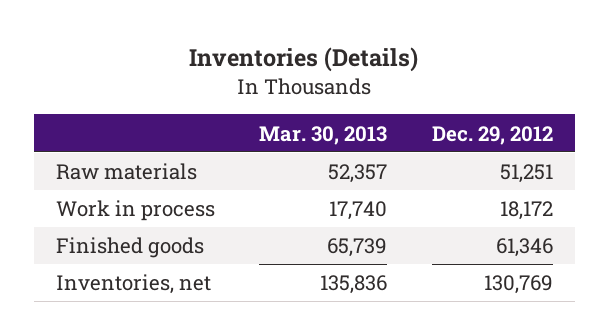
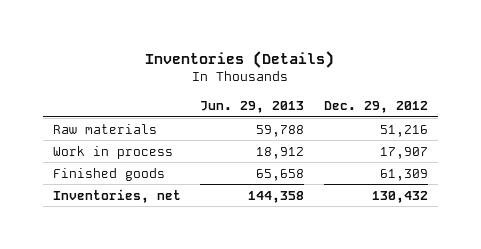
[259,125,388,145] Mar. 30, 2013 -> none
none -> [200,101,305,114] Jun. 29, 2013
[499,164,553,184] 51,251 -> [379,124,428,137] 51,216
[499,201,553,221] 18,172 -> [379,146,428,159] 17,907
[495,238,553,258] 61,346 -> [379,168,428,181] 61,309
[483,275,553,295] 130,769 -> [371,190,428,203] 130,432

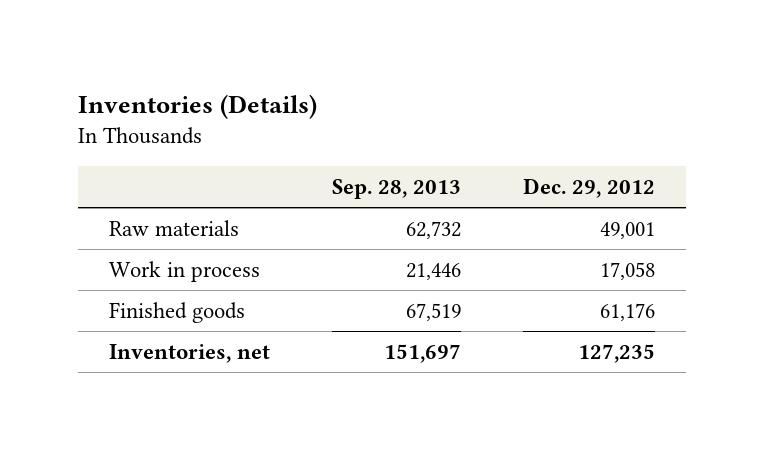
[200,101,305,114] Jun. 29, 2013 -> none
none -> [331,178,461,199] Sep. 28, 2013
[379,124,428,137] 51,216 -> [599,221,655,239] 49,001
[379,146,428,159] 17,907 -> [599,261,655,280] 17,058
[379,168,428,181] 61,309 -> [599,302,655,321] 61,176
[371,190,428,203] 130,432 -> [577,343,655,363] 127,235

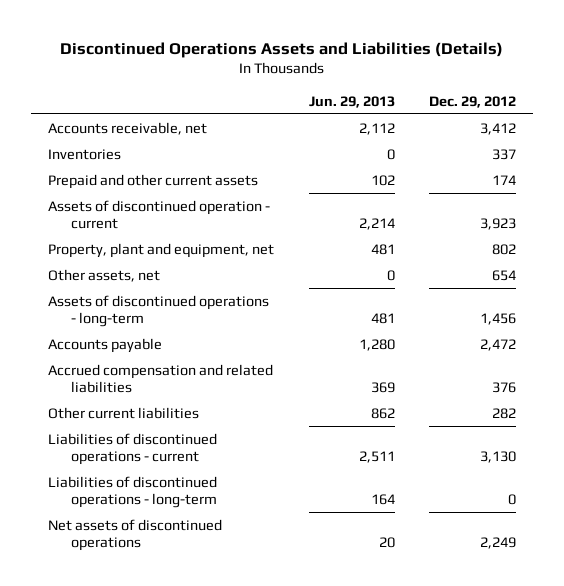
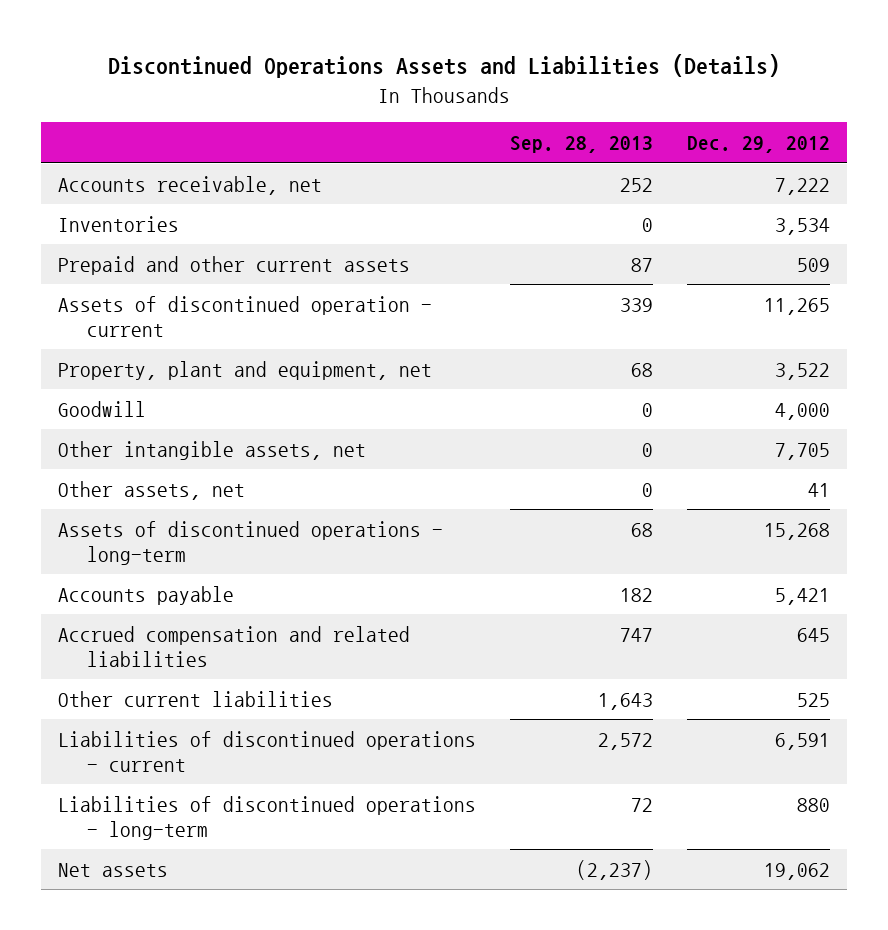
[308,95,395,108] Jun. 29, 2013 -> none
none -> [510,136,654,154] Sep. 28, 2013
[480,122,517,135] 3,412 -> [775,177,831,195] 7,222
[492,148,517,160] 337 -> [775,217,831,235] 3,534
[492,174,517,185] 174 -> [797,257,831,272] 509
[480,218,517,231] 3,923 -> [764,297,831,315] 11,265
[492,243,517,255] 802 -> [775,362,831,380] 3,522
none -> [57,400,146,417] Goodwill
none -> [57,440,366,460] Other intangible assets, net
[492,269,517,281] 654 -> [808,482,831,497] 41
[480,313,517,326] 1,456 -> [764,522,831,540] 15,268
[480,338,517,351] 2,472 -> [775,587,831,605] 5,421
[492,382,517,394] 376 -> [797,627,831,642] 645
[492,407,517,419] 282 -> [797,692,831,707] 525
[480,451,517,464] 3,130 -> [775,732,831,750] 6,591
[508,494,517,506] 0 -> [797,797,831,812] 880
[48,518,223,552] Net assets of discontinued operations -> [57,862,168,877] Net assets
[480,537,517,550] 2,249 -> [764,862,831,880] 19,062

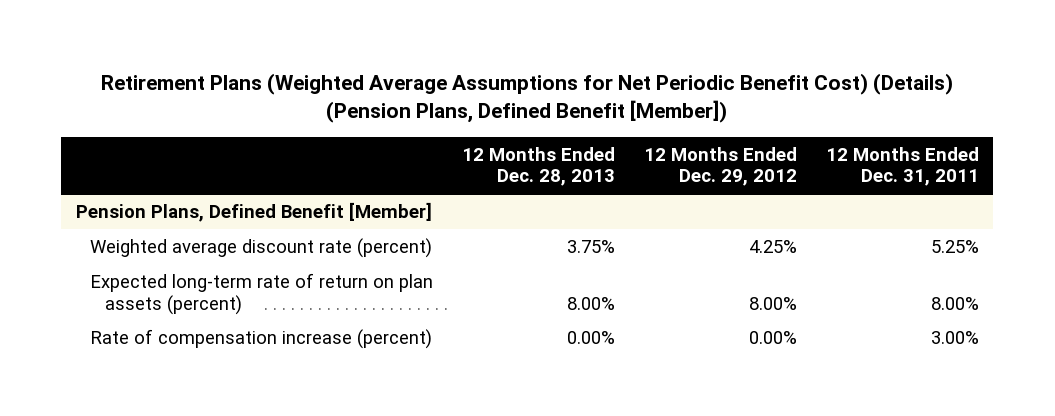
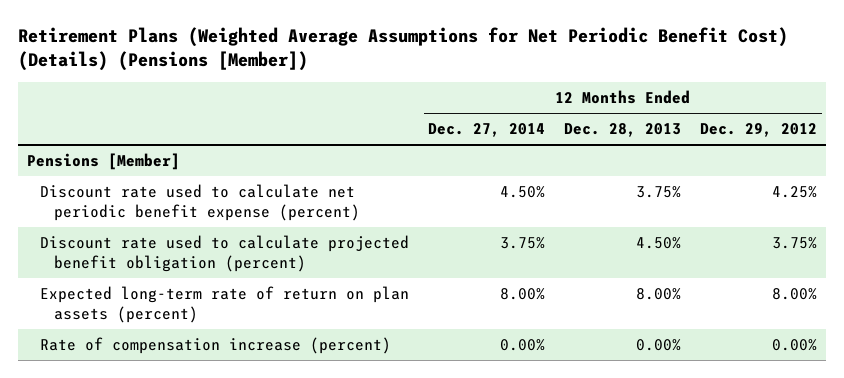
[101,72,954,124] Retirement Plans (Weighted Average Assumptions for Net Periodic Benefit Cost) (Details) (Pension Plans, Defined Benefit [Member]) -> [17,27,788,72] Retirement Plans (Weighted Average Assumptions for Net Periodic Benefit Cost) (Details) (Pensions [Member])
[825,147,979,187] 12 Months Ended Dec. 31, 2011 -> none
none -> [428,123,546,138] Dec. 27, 2014
[75,202,432,223] Pension Plans, Defined Benefit [Member] -> none
none -> [27,152,181,170] Pensions [Member]
[90,238,433,259] Weighted average discount rate (percent) -> [40,183,360,221] Discount rate used to calculate net periodic benefit expense (percent)
none -> [40,234,410,272] Discount rate used to calculate projected benefit obligation (percent)

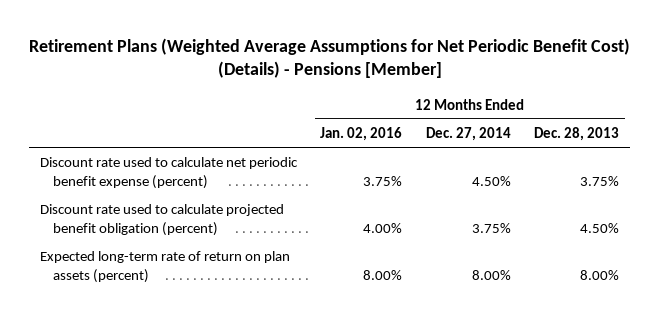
[17,27,788,72] Retirement Plans (Weighted Average Assumptions for Net Periodic Benefit Cost) (Details) (Pensions [Member]) -> [28,38,630,79] Retirement Plans (Weighted Average Assumptions for Net Periodic Benefit Cost) (Details) - Pensions [Member]
[699,123,817,138] Dec. 29, 2012 -> none
none -> [320,127,403,142] Jan. 02, 2016
[27,152,181,170] Pensions [Member] -> none
[40,336,392,354] Rate of compensation increase (percent) -> none

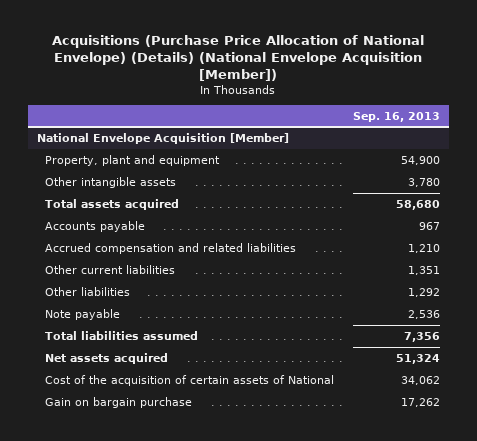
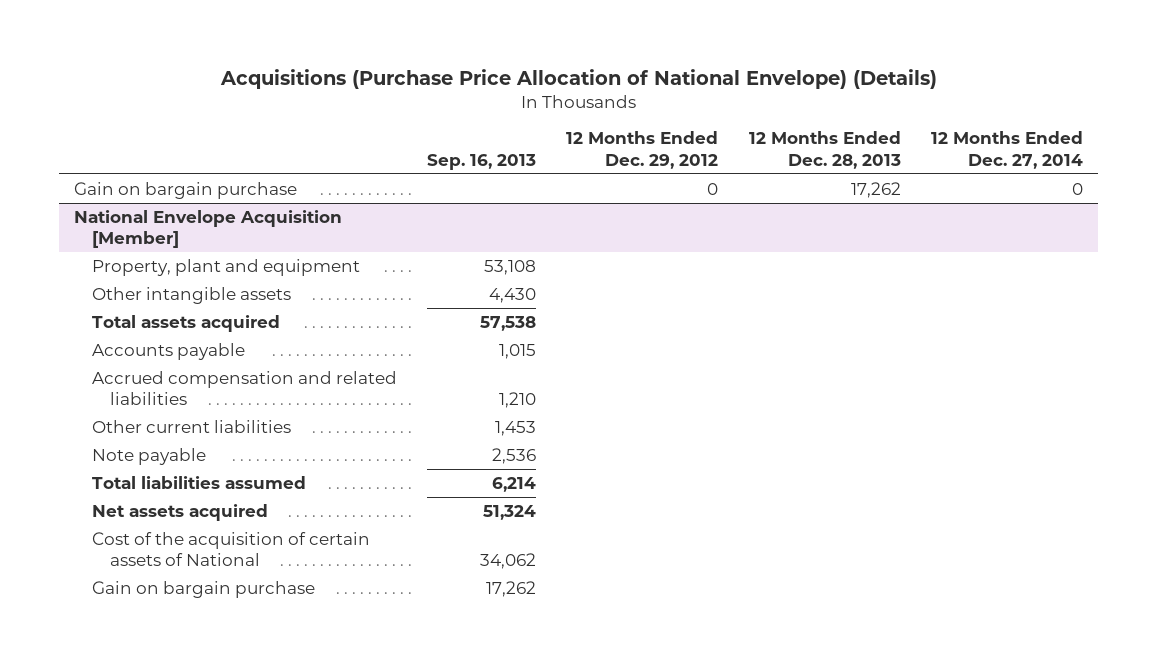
[52,34,425,81] Acquisitions (Purchase Price Allocation of National Envelope) (Details) (National Envelope Acquisition [Member]) -> [219,69,937,90] Acquisitions (Purchase Price Allocation of National Envelope) (Details)
none -> [566,131,719,170] 12 Months Ended Dec. 29, 2012
none -> [748,131,901,170] 12 Months Ended Dec. 28, 2013
none -> [930,131,1083,170] 12 Months Ended Dec. 27, 2014
none -> [74,181,298,199] Gain on bargain purchase
[400,155,440,165] 54,900 -> [484,259,537,275] 53,108
[407,177,440,187] 3,780 -> [489,287,537,303] 4,430
[395,199,440,210] 58,680 -> [480,315,537,331] 57,538
[418,221,440,230] 967 -> [499,343,537,359] 1,015
[44,286,130,296] Other liabilities -> none
[407,265,440,275] 1,351 -> [495,420,537,436] 1,453
[403,331,440,342] 7,356 -> [492,476,537,492] 6,214

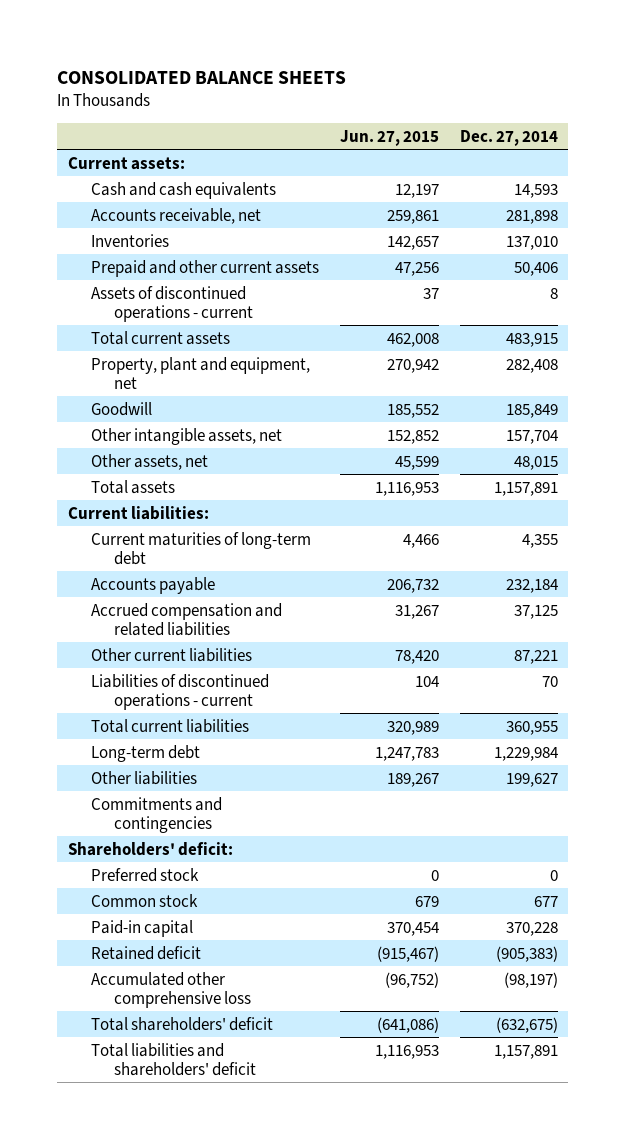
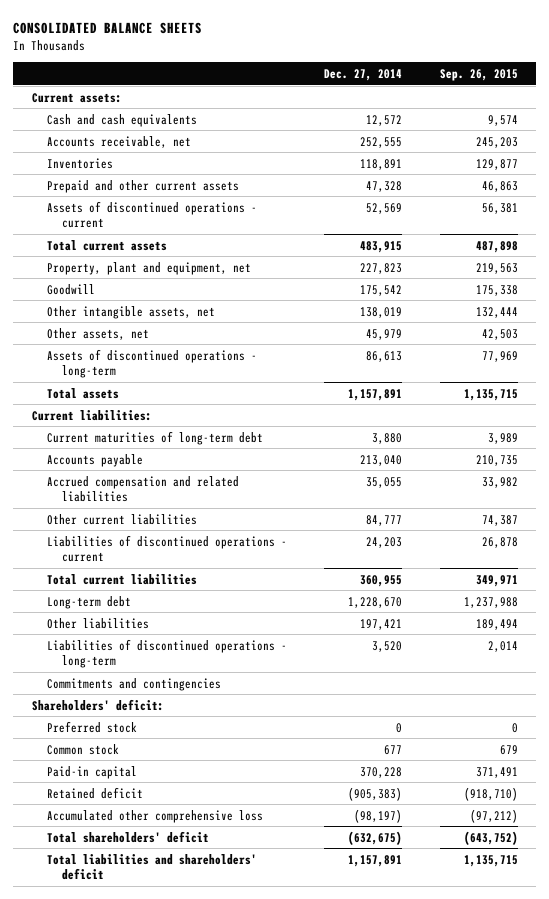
[339,129,439,146] Jun. 27, 2015 -> none
none -> [439,68,518,81] Sep. 26, 2015
[513,183,558,198] 14,593 -> [366,114,403,126] 12,572
[505,209,558,224] 281,898 -> [360,136,403,148] 252,555
[505,235,558,250] 137,010 -> [360,158,403,170] 118,891
[513,261,558,276] 50,406 -> [366,180,403,192] 47,328
[549,287,558,299] 8 -> [366,202,403,214] 52,569
[505,358,558,373] 282,408 -> [360,262,403,274] 227,823
[505,403,558,418] 185,849 -> [360,284,403,296] 175,542
[505,429,558,444] 157,704 -> [360,306,403,318] 138,019
[513,455,558,470] 48,015 -> [366,328,403,340] 45,979
none -> [46,348,257,379] Assets of discontinued operations - long-term
[521,533,558,548] 4,355 -> [372,432,403,444] 3,880
[505,578,558,593] 232,184 -> [360,454,403,466] 213,040
[513,604,558,619] 37,125 -> [366,476,403,488] 35,055
[513,649,558,664] 87,221 -> [366,514,403,526] 84,777
[541,675,558,687] 70 -> [366,536,403,548] 24,203
[493,746,558,761] 1,229,984 -> [348,596,403,608] 1,228,670
[505,772,558,787] 199,627 -> [360,618,403,630] 197,421
none -> [46,638,287,669] Liabilities of discontinued operations - long-term

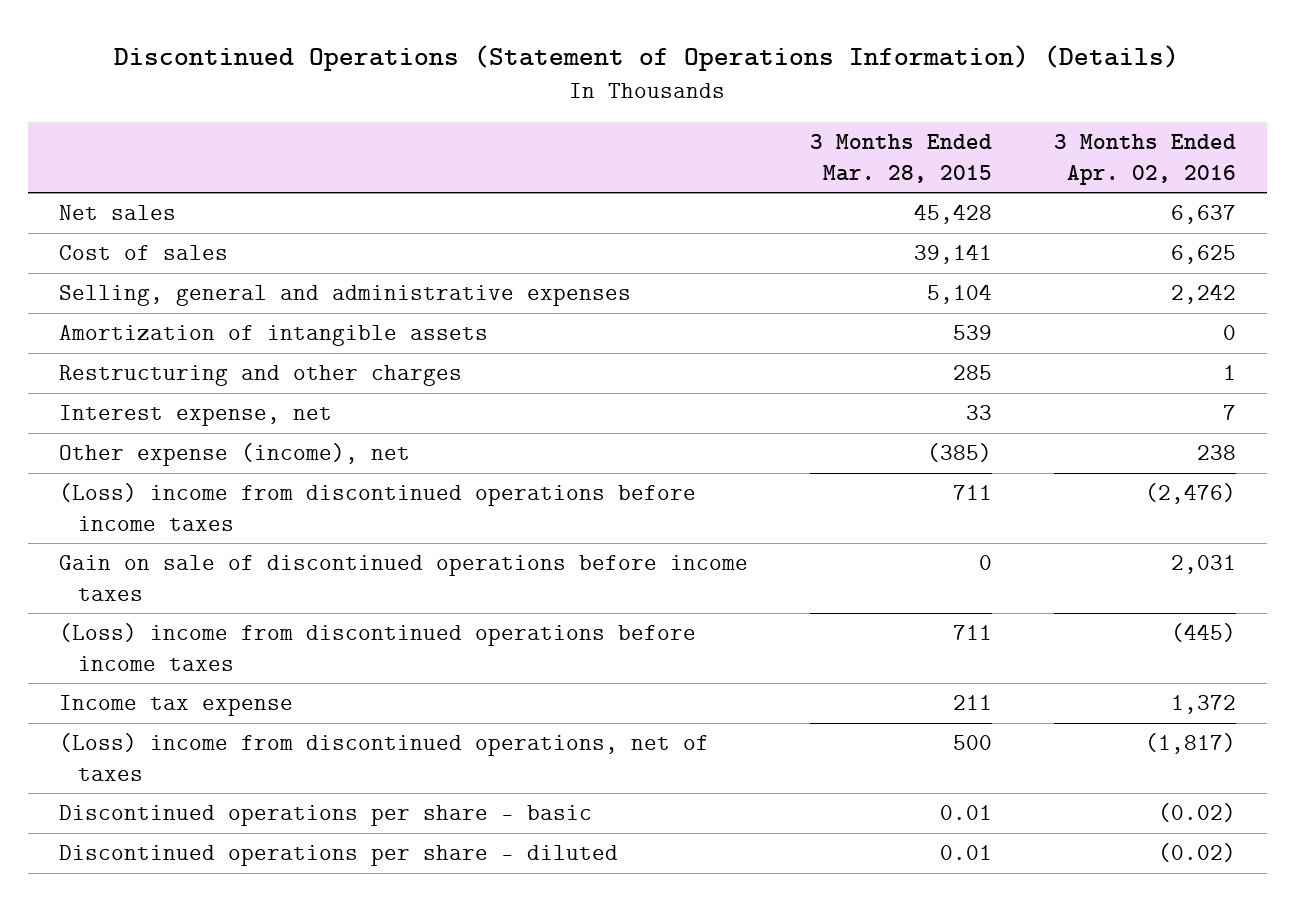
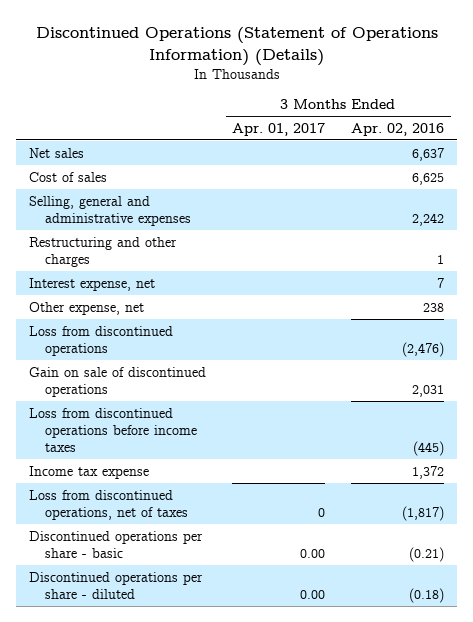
[809,134,992,183] 3 Months Ended Mar. 28, 2015 -> none
none -> [232,122,326,136] Apr. 01, 2017
[58,325,488,347] Amortization of intangible assets -> none
[58,443,410,467] Other expense (income), net -> [29,301,145,315] Other expense, net
[58,483,696,531] (Loss) income from discontinued operations before income taxes -> [29,325,174,356] Loss from discontinued operations
[58,555,748,601] Gain on sale of discontinued operations before income taxes -> [29,366,207,397] Gain on sale of discontinued operations
[58,623,696,671] (Loss) income from discontinued operations before income taxes -> [29,407,197,453] Loss from discontinued operations before income taxes
[58,733,709,781] (Loss) income from discontinued operations, net of taxes -> [29,489,188,520] Loss from discontinued operations, net of taxes
[1158,803,1237,823] (0.02) -> [409,546,445,562] (0.21)
[1158,843,1237,863] (0.02) -> [409,587,445,603] (0.18)

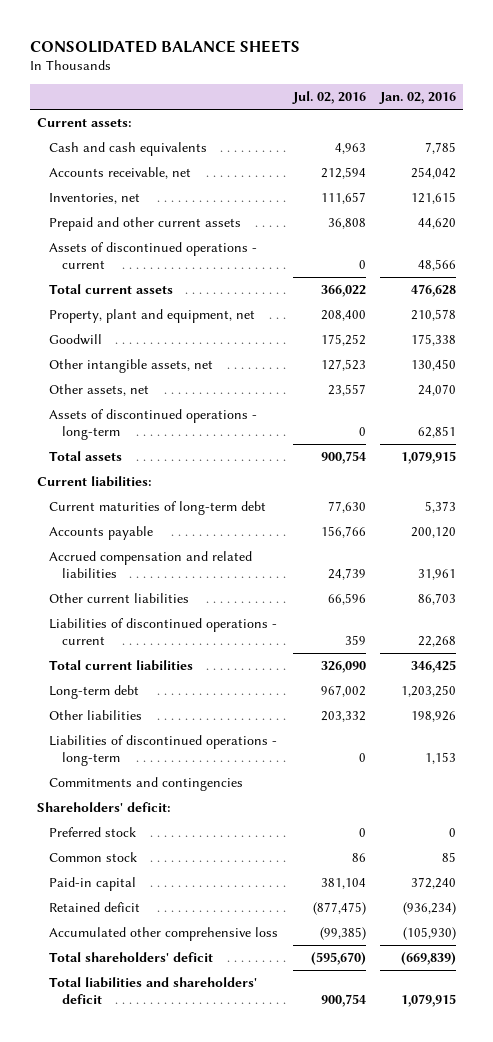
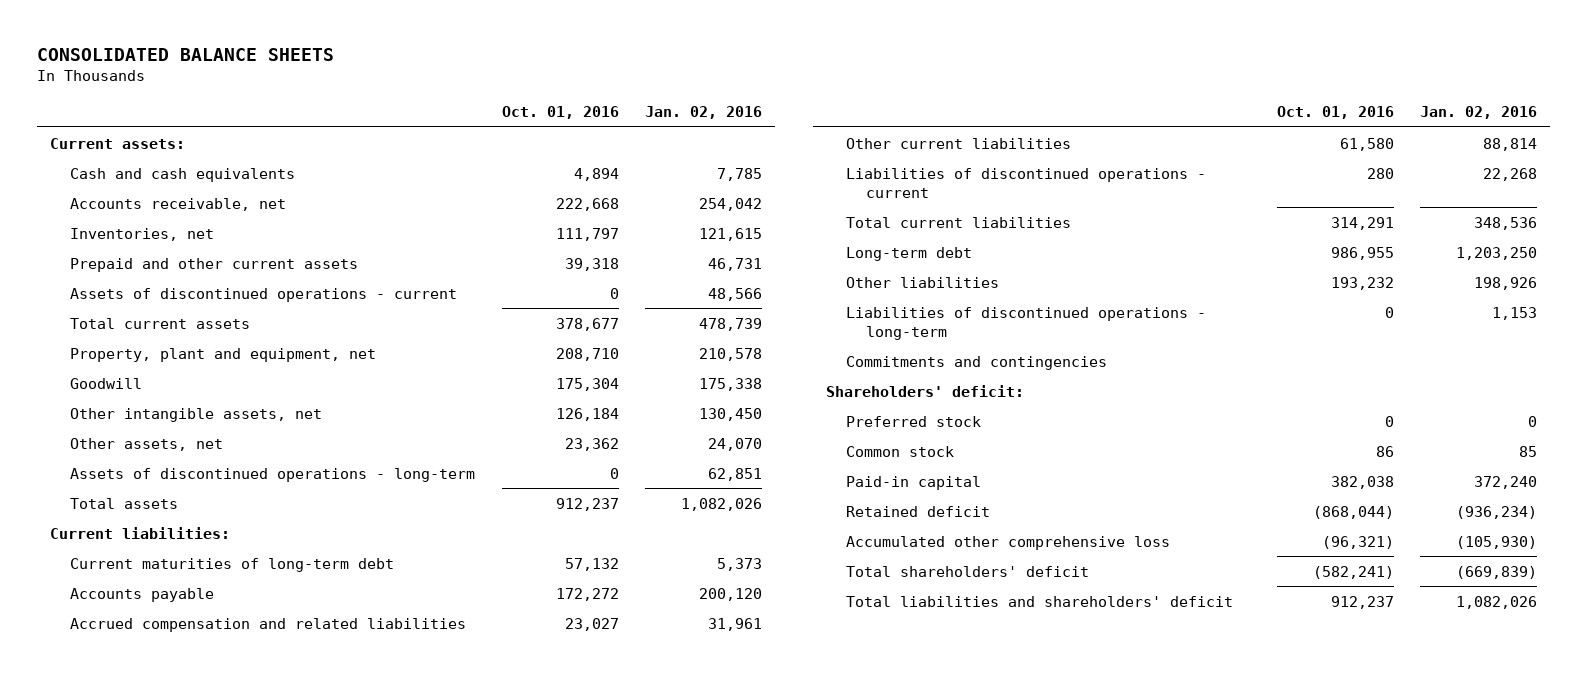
[291,91,366,105] Jul. 02, 2016 -> none
none -> [501,106,619,120] Oct. 01, 2016
[418,218,457,230] 44,620 -> [707,257,762,271] 46,731
[411,284,457,298] 476,628 -> [698,317,762,331] 478,739
[401,451,457,465] 1,079,915 -> [680,497,762,511] 1,082,026
[418,593,457,606] 86,703 -> [1483,137,1538,151] 88,814
[411,660,457,674] 346,425 -> [1474,216,1538,230] 348,536
[401,994,457,1008] 1,079,915 -> [1456,595,1538,609] 1,082,026

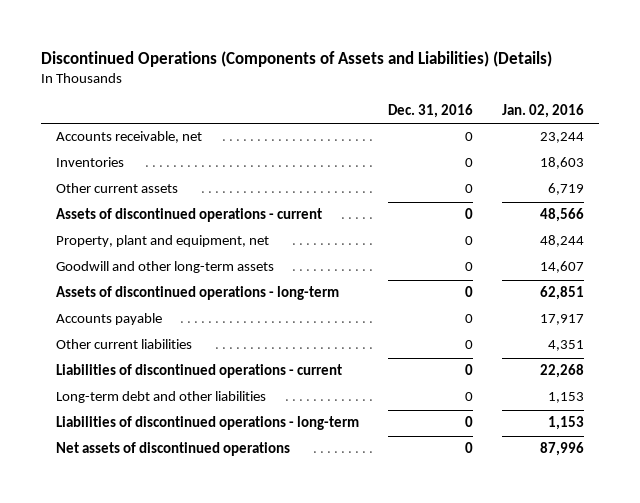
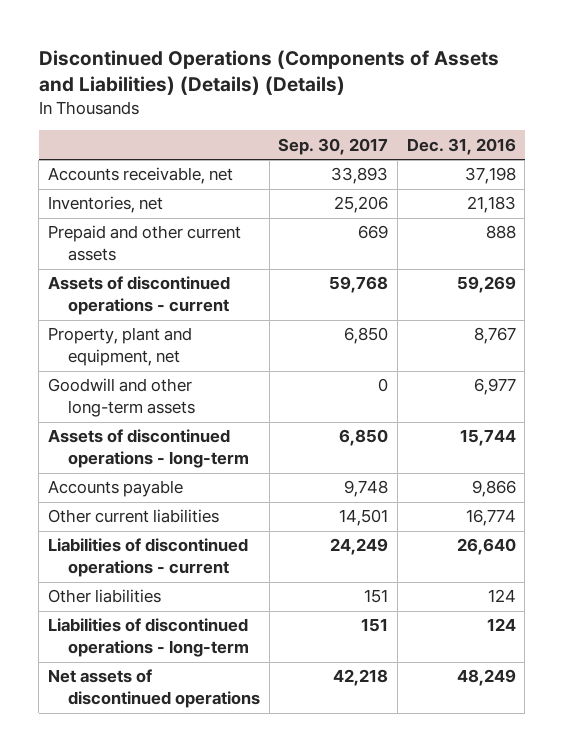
[41,50,553,67] Discontinued Operations (Components of Assets and Liabilities) (Details) -> [38,49,499,95] Discontinued Operations (Components of Assets and Liabilities) (Details) (Details)
[502,104,585,119] Jan. 02, 2016 -> none
none -> [278,137,389,155] Sep. 30, 2017
[464,132,473,142] 0 -> [464,167,516,185] 37,198
[55,157,124,168] Inventories -> [47,196,163,214] Inventories, net
[464,158,473,168] 0 -> [466,196,516,214] 21,183
[55,183,178,194] Other current assets -> [47,225,241,262] Prepaid and other current assets
[464,184,473,194] 0 -> [485,225,516,240] 888
[464,208,473,220] 0 -> [456,276,516,294] 59,269
[464,236,473,246] 0 -> [473,327,516,345] 8,767
[464,262,473,272] 0 -> [473,378,516,396] 6,977
[464,286,473,298] 0 -> [459,429,516,447] 15,744
[464,314,473,324] 0 -> [471,480,516,498] 9,866
[464,340,473,350] 0 -> [465,509,516,527] 16,774
[464,364,473,376] 0 -> [456,538,516,556] 26,640
[55,391,266,404] Long-term debt and other liabilities -> [47,589,161,604] Other liabilities
[464,392,473,402] 0 -> [487,589,516,603] 124
[464,416,473,428] 0 -> [486,618,516,632] 124
[464,442,473,454] 0 -> [456,669,516,687] 48,249

